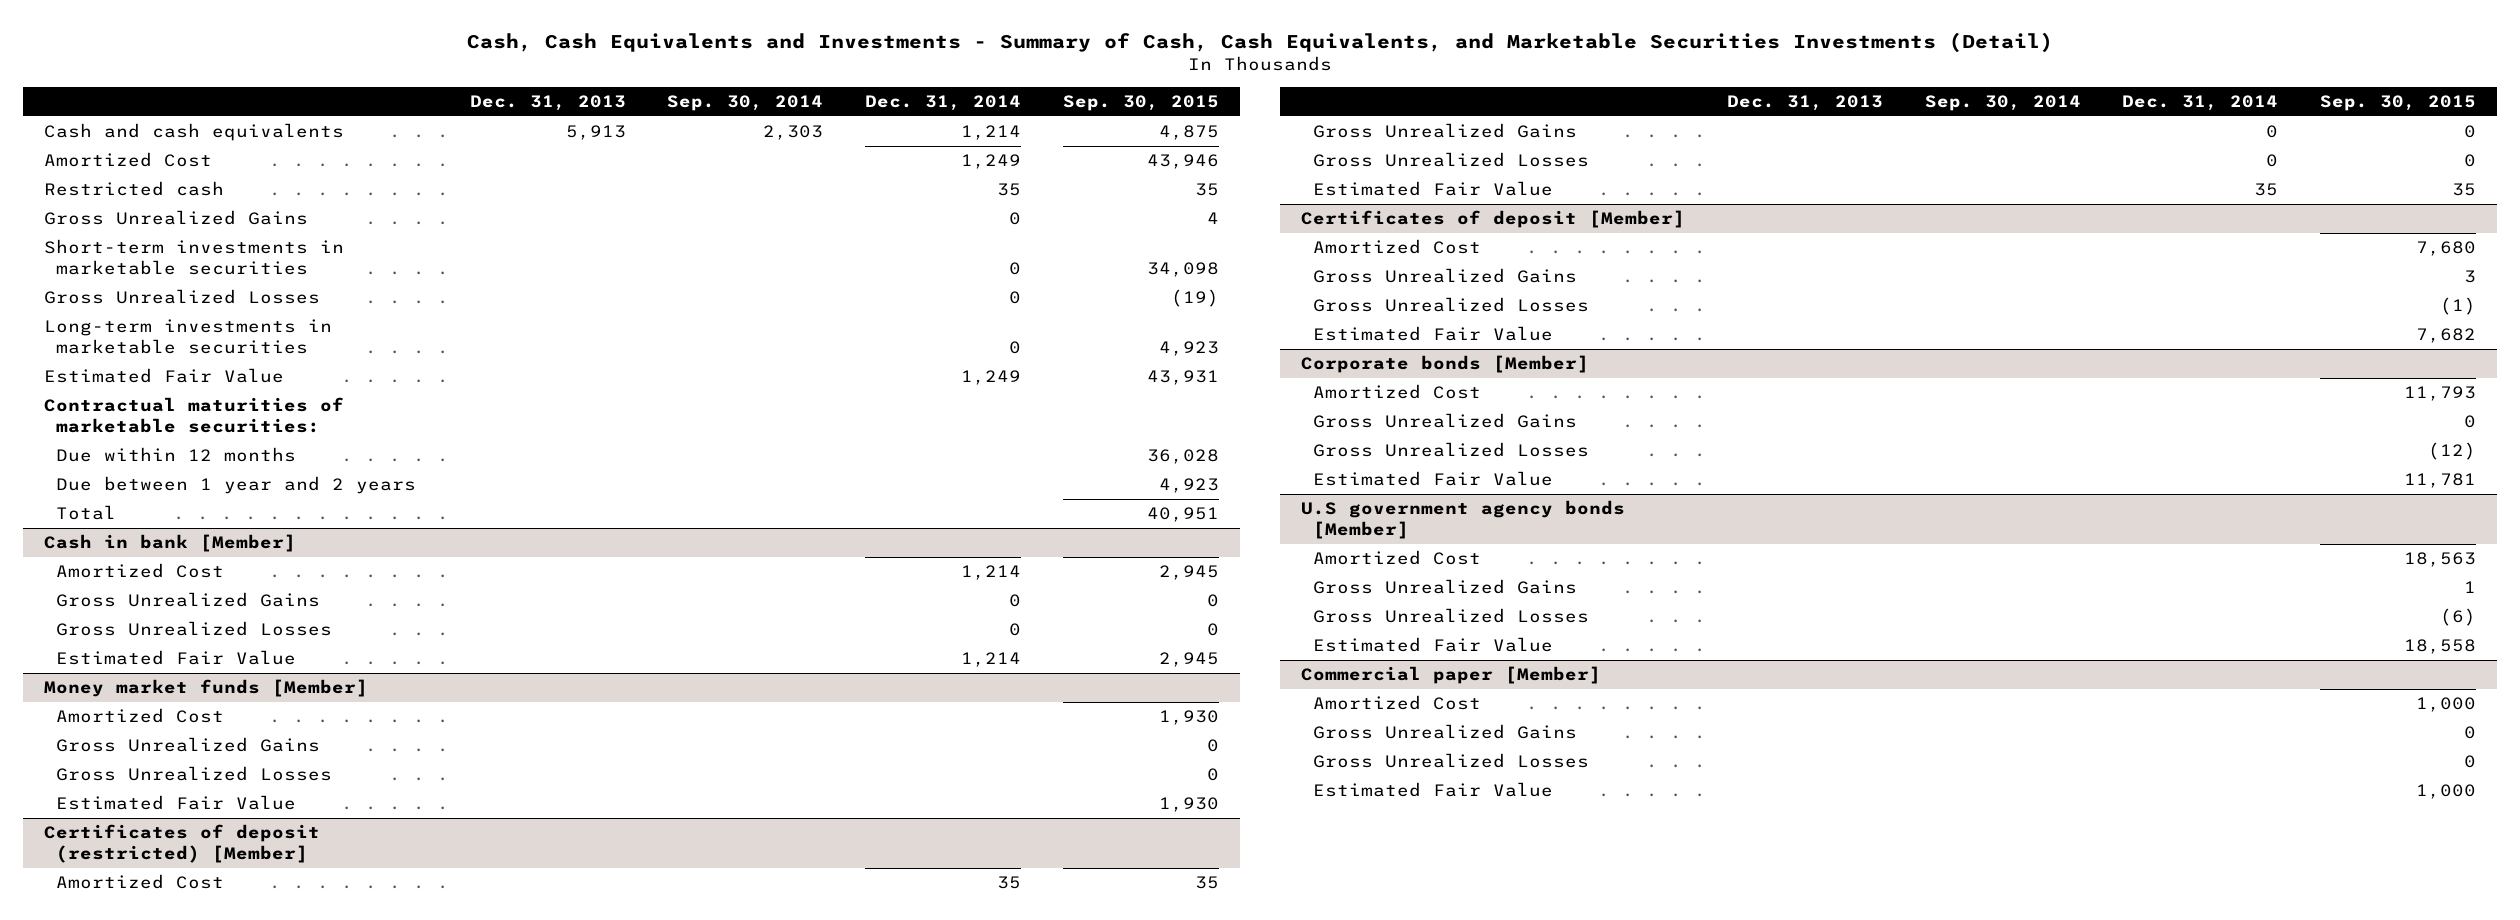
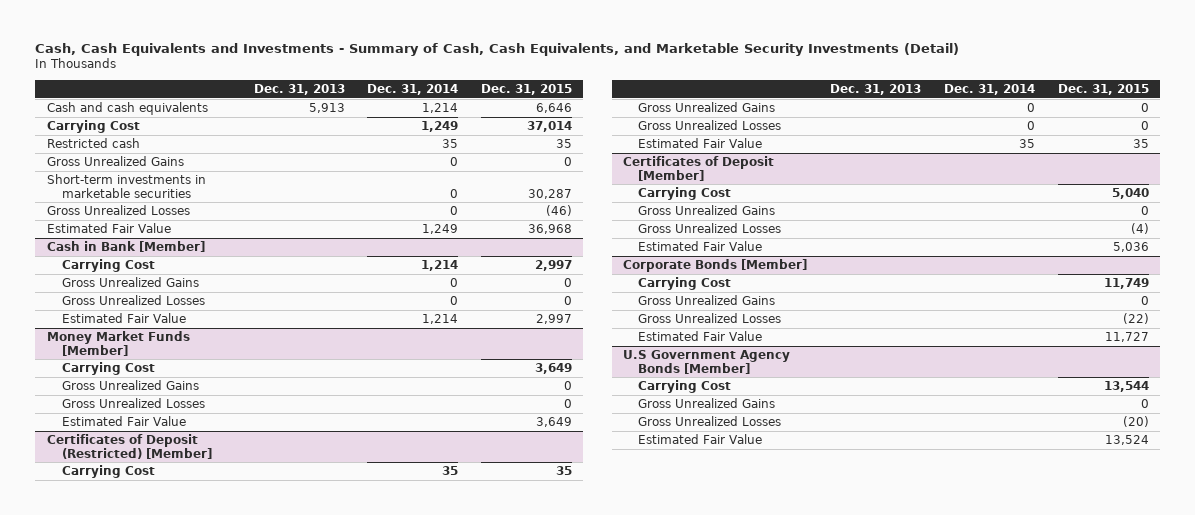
[466,32,2053,54] Cash, Cash Equivalents and Investments - Summary of Cash, Cash Equivalents, and Marketable Securities Investments (Detail) -> [35,43,960,57] Cash, Cash Equivalents and Investments - Summary of Cash, Cash Equivalents, and Marketable Security Investments (Detail)
[667,94,824,111] Sep. 30, 2014 -> none
[1062,94,1219,111] Sep. 30, 2015 -> none
none -> [481,83,573,95] Dec. 31, 2015
[44,152,213,168] Amortized Cost -> [46,120,140,134] Carrying Cost
[44,319,333,354] Long-term investments in marketable securities -> none
[44,397,345,433] Contractual maturities of marketable securities: -> none
[56,447,297,463] Due within 12 months -> none
[56,476,417,495] Due between 1 year and 2 years -> none
[56,505,117,521] Total -> none
[44,534,297,553] Cash in bank [Member] -> [46,241,205,253] Cash in Bank [Member]
[56,563,225,579] Amortized Cost -> [61,259,155,273] Carrying Cost
[44,679,369,698] Money market funds [Member] -> [46,331,190,356] Money Market Funds [Member]
[56,708,225,724] Amortized Cost -> [61,362,155,376] Carrying Cost
[44,824,321,863] Certificates of deposit (restricted) [Member] -> [46,434,212,459] Certificates of Deposit (Restricted) [Member]
[56,874,225,890] Amortized Cost -> [61,465,155,479] Carrying Cost
[1301,210,1686,229] Certificates of deposit [Member] -> [623,156,775,181] Certificates of Deposit [Member]
[1313,239,1482,255] Amortized Cost -> [638,187,732,201] Carrying Cost
[1301,355,1590,374] Corporate bonds [Member] -> [623,259,808,273] Corporate Bonds [Member]
[1313,384,1482,400] Amortized Cost -> [638,277,732,291] Carrying Cost
[1301,500,1626,539] U.S government agency bonds [Member] -> [623,350,791,374] U.S Government Agency Bonds [Member]
[1313,550,1482,566] Amortized Cost -> [638,380,732,394] Carrying Cost
[1301,666,1602,685] Commercial paper [Member] -> none
[1313,695,1482,711] Amortized Cost -> none
[1313,724,1578,740] Gross Unrealized Gains -> none
[1313,753,1590,769] Gross Unrealized Losses -> none
[1313,782,1554,798] Estimated Fair Value -> none

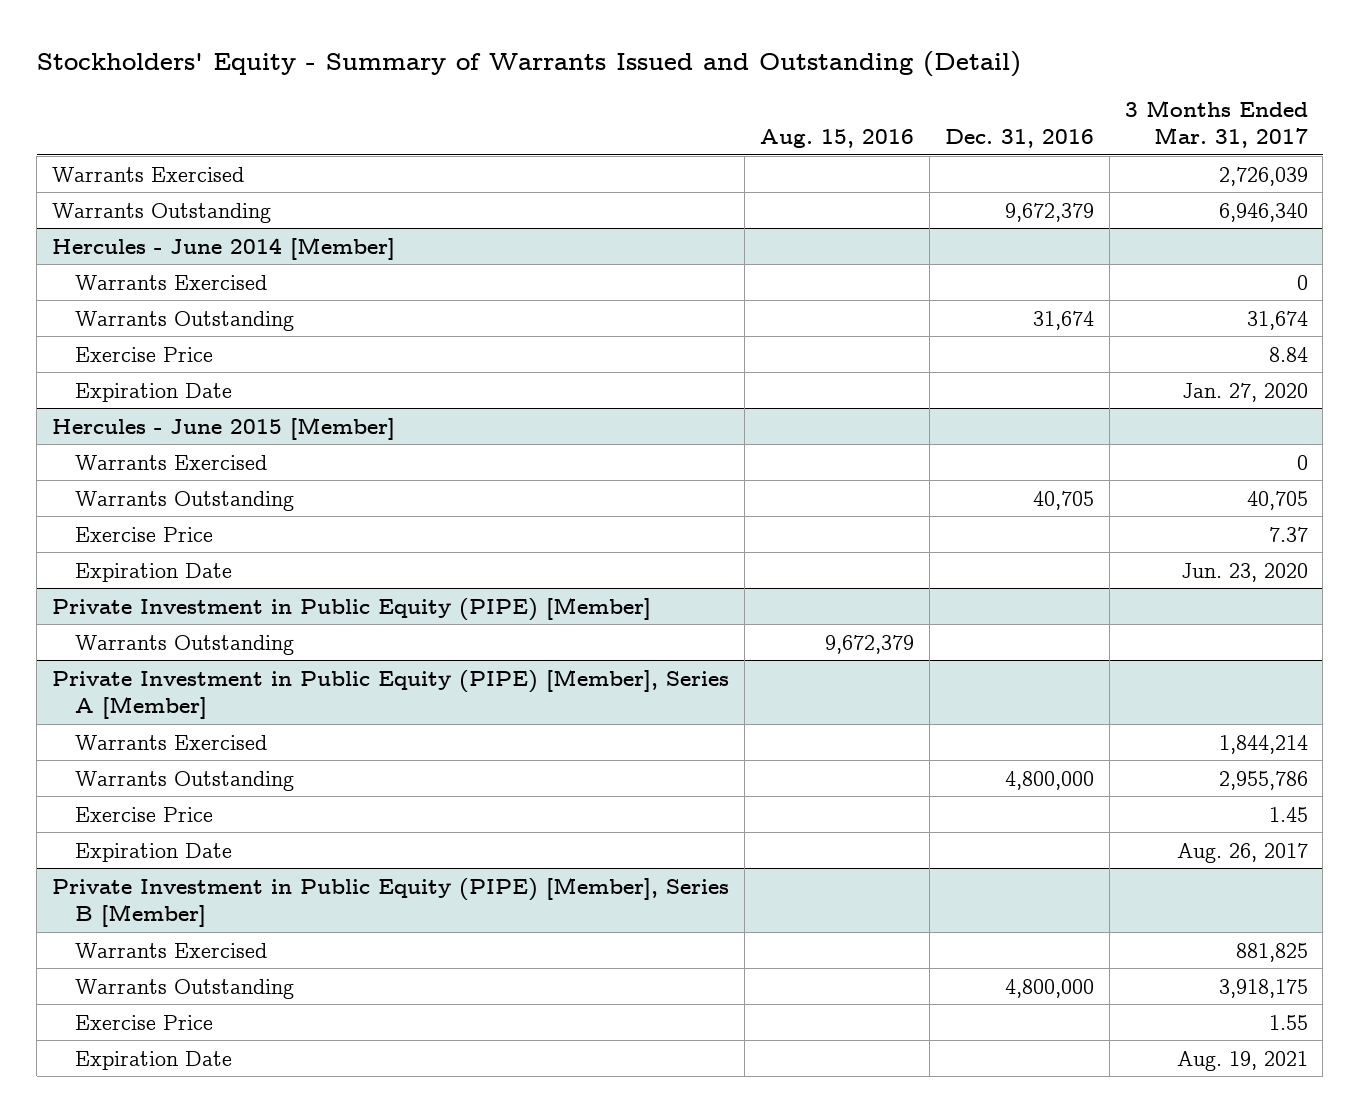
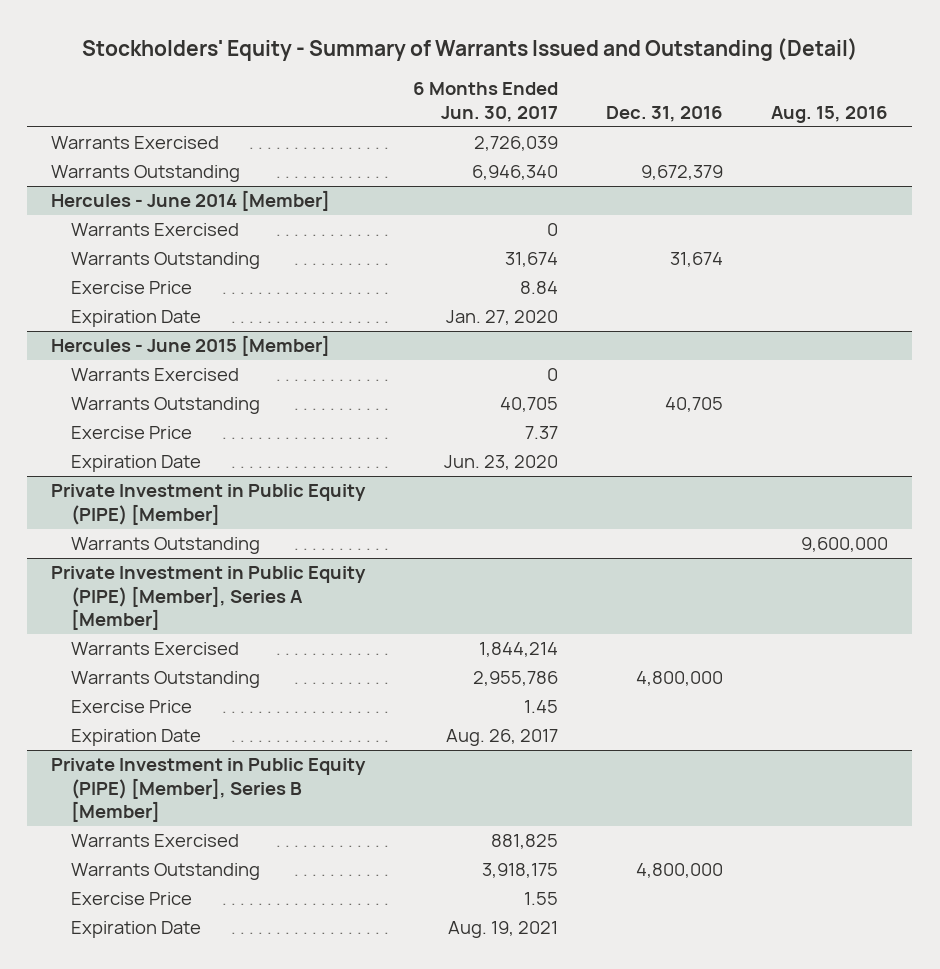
[1124,99,1308,149] 3 Months Ended Mar. 31, 2017 -> none
none -> [413,82,559,122] 6 Months Ended Jun. 30, 2017
[824,634,914,654] 9,672,379 -> [801,537,889,553] 9,600,000

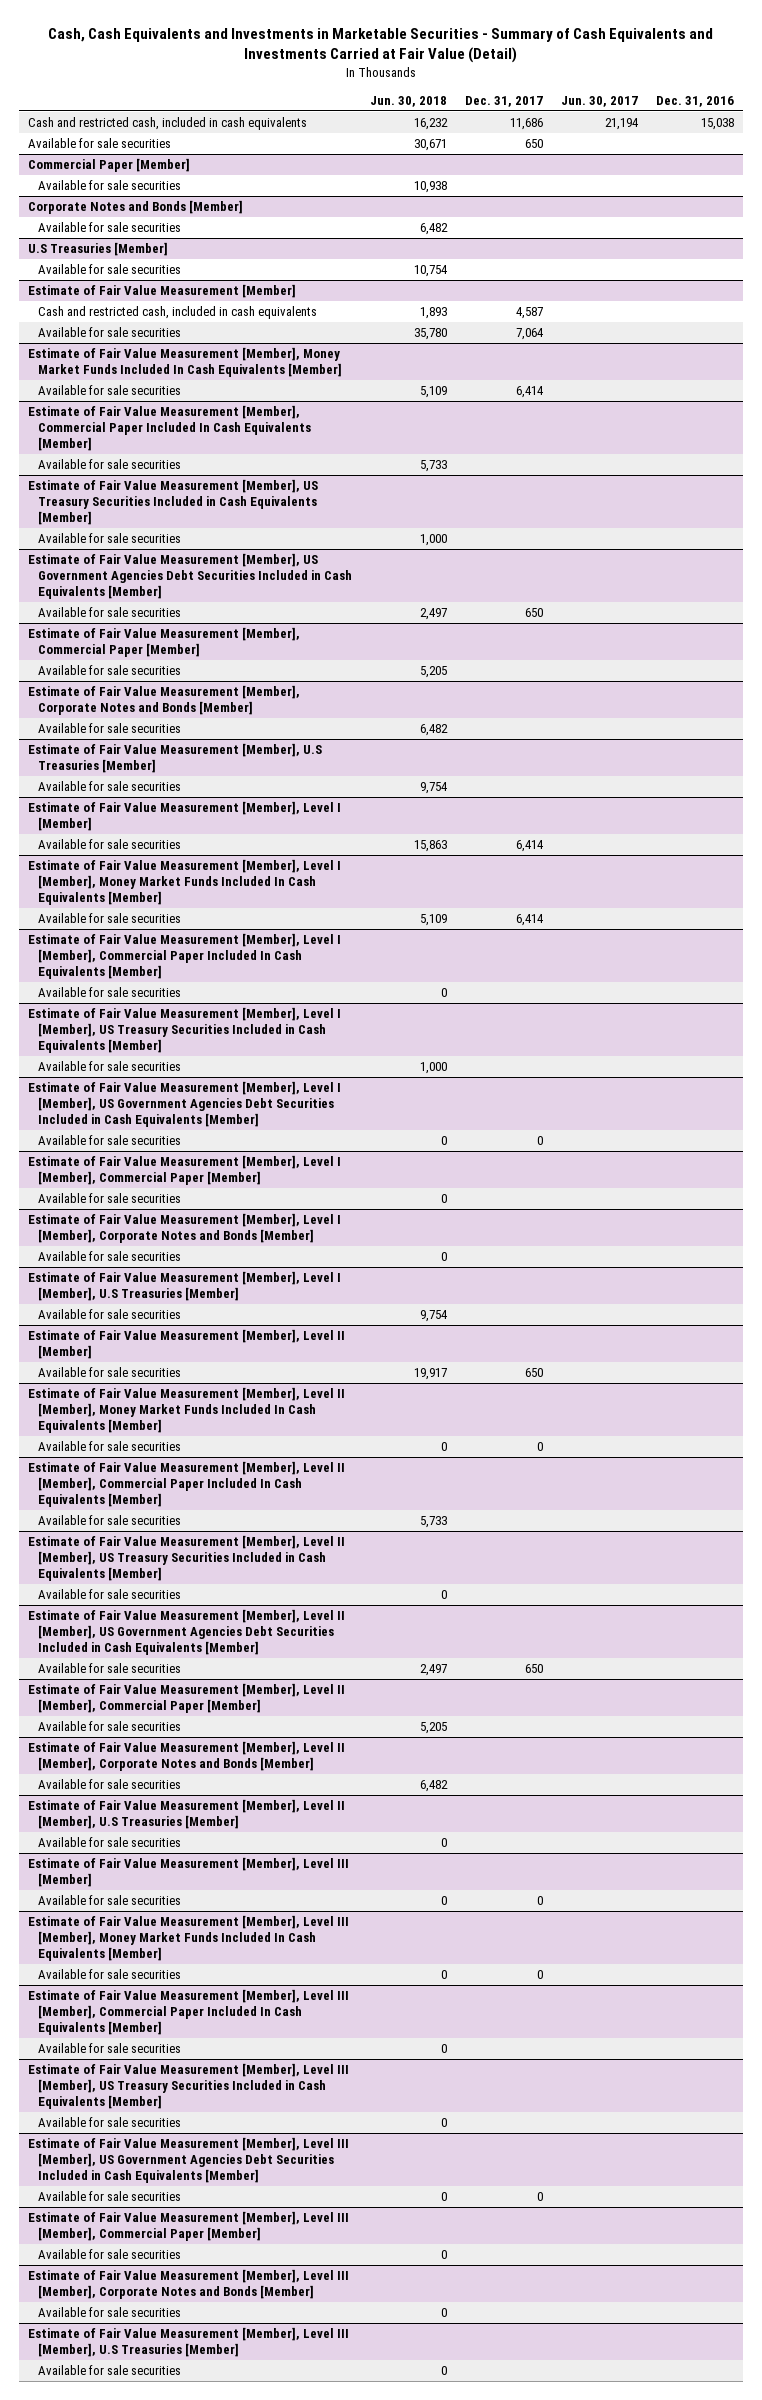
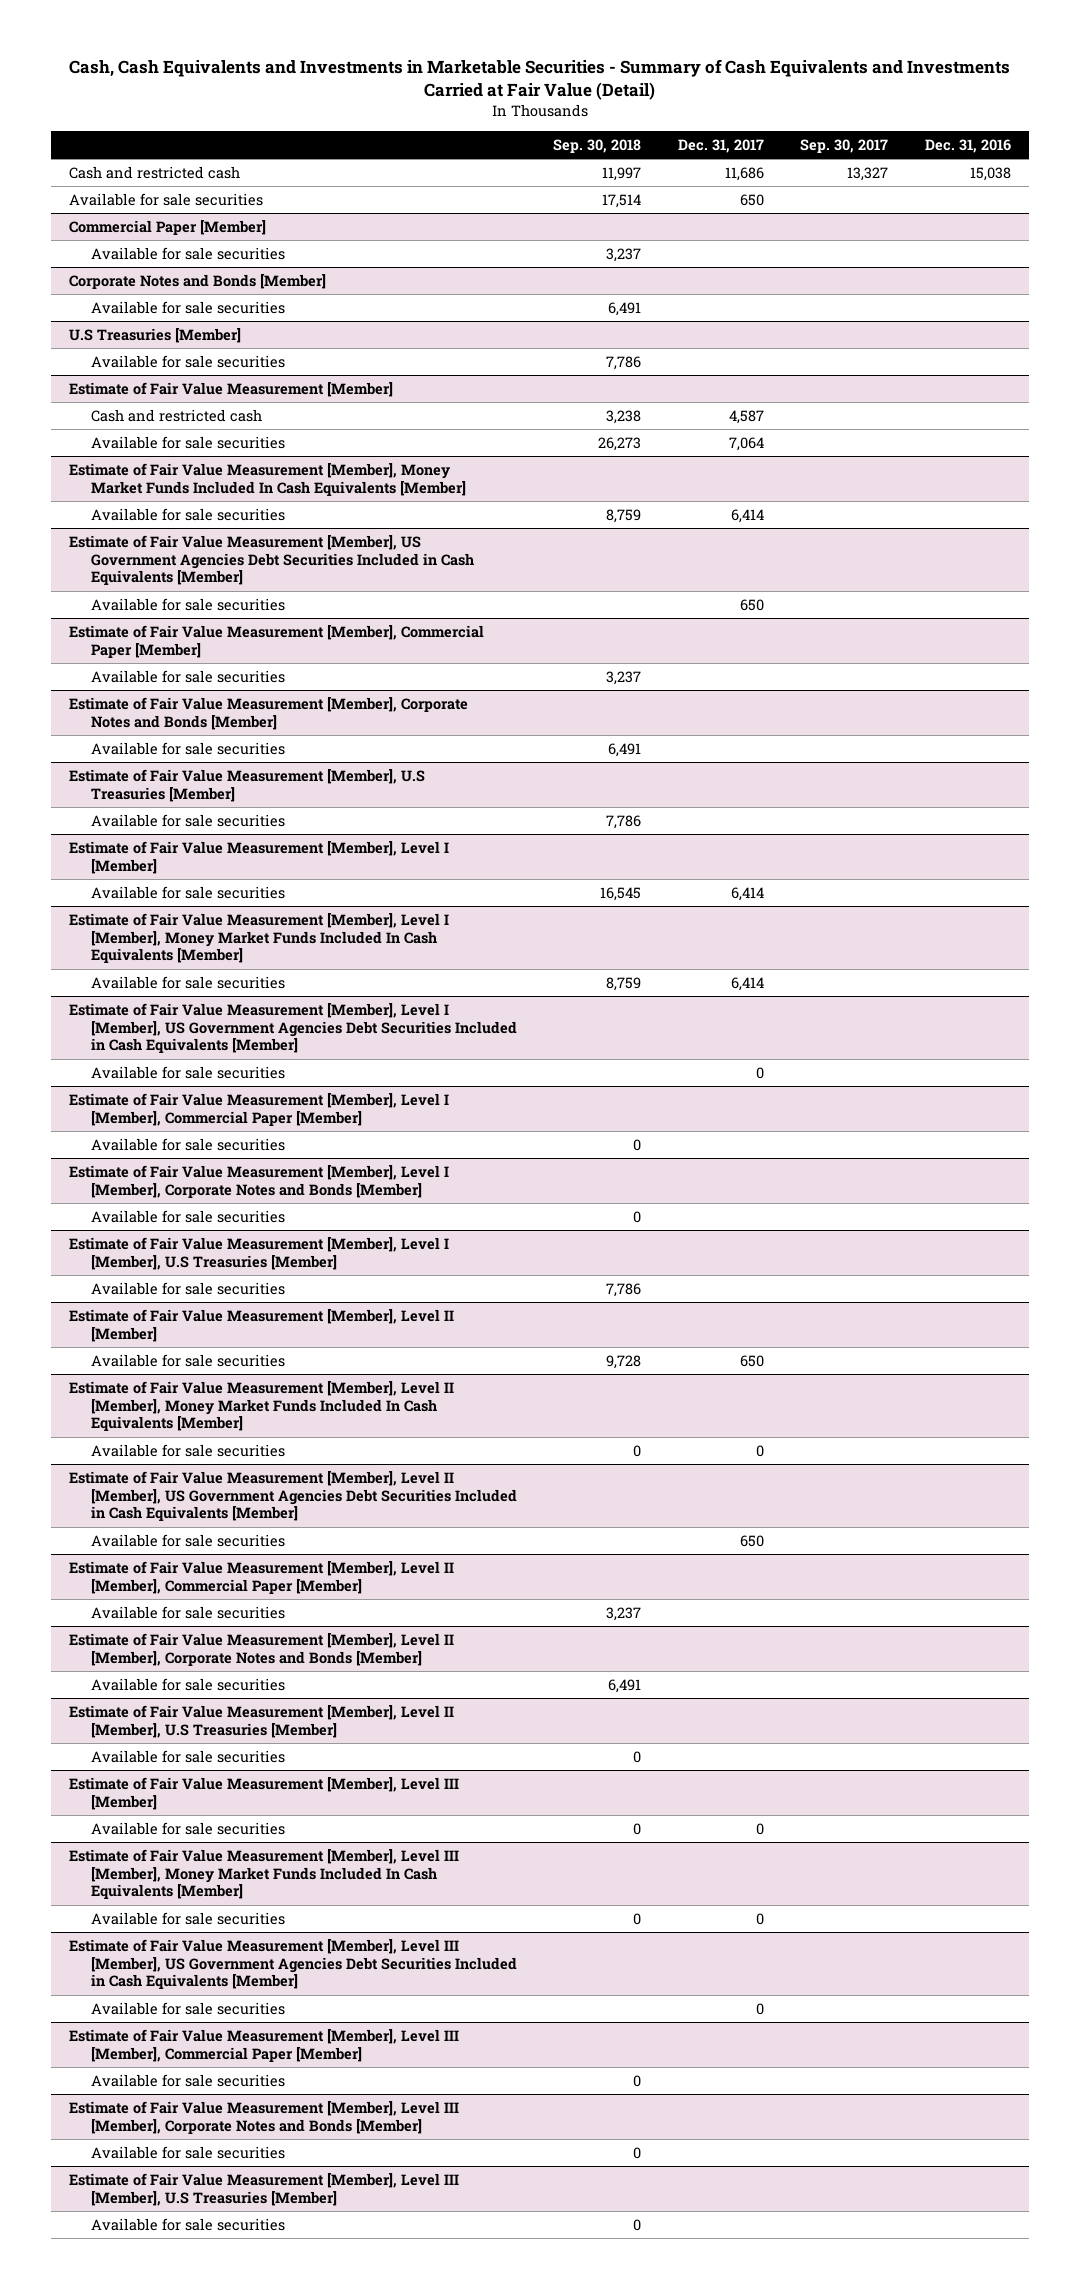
[369,95,447,107] Jun. 30, 2018 -> none
[561,95,639,107] Jun. 30, 2017 -> none
none -> [553,138,642,153] Sep. 30, 2018
none -> [800,138,889,153] Sep. 30, 2017
[27,116,307,130] Cash and restricted cash, included in cash equivalents -> [68,165,240,179] Cash and restricted cash
[37,305,317,319] Cash and restricted cash, included in cash equivalents -> [91,408,263,422] Cash and restricted cash
[27,404,311,451] Estimate of Fair Value Measurement [Member], Commercial Paper Included In Cash Equivalents [Member] -> none
[37,458,181,469] Available for sale securities -> none
[27,478,318,525] Estimate of Fair Value Measurement [Member], US Treasury Securities Included in Cash Equivalents [Member] -> none
[37,532,181,543] Available for sale securities -> none
[27,932,341,979] Estimate of Fair Value Measurement [Member], Level I [Member], Commercial Paper Included In Cash Equivalents [Member] -> none
[37,986,181,997] Available for sale securities -> none
[27,1006,341,1053] Estimate of Fair Value Measurement [Member], Level I [Member], US Treasury Securities Included in Cash Equivalents [Member] -> none
[37,1060,181,1071] Available for sale securities -> none
[27,1460,345,1507] Estimate of Fair Value Measurement [Member], Level II [Member], Commercial Paper Included In Cash Equivalents [Member] -> none
[37,1514,181,1525] Available for sale securities -> none
[27,1534,345,1581] Estimate of Fair Value Measurement [Member], Level II [Member], US Treasury Securities Included in Cash Equivalents [Member] -> none
[37,1588,181,1599] Available for sale securities -> none
[27,1988,349,2035] Estimate of Fair Value Measurement [Member], Level III [Member], Commercial Paper Included In Cash Equivalents [Member] -> none
[37,2042,181,2053] Available for sale securities -> none
[27,2062,349,2109] Estimate of Fair Value Measurement [Member], Level III [Member], US Treasury Securities Included in Cash Equivalents [Member] -> none
[37,2116,181,2127] Available for sale securities -> none

